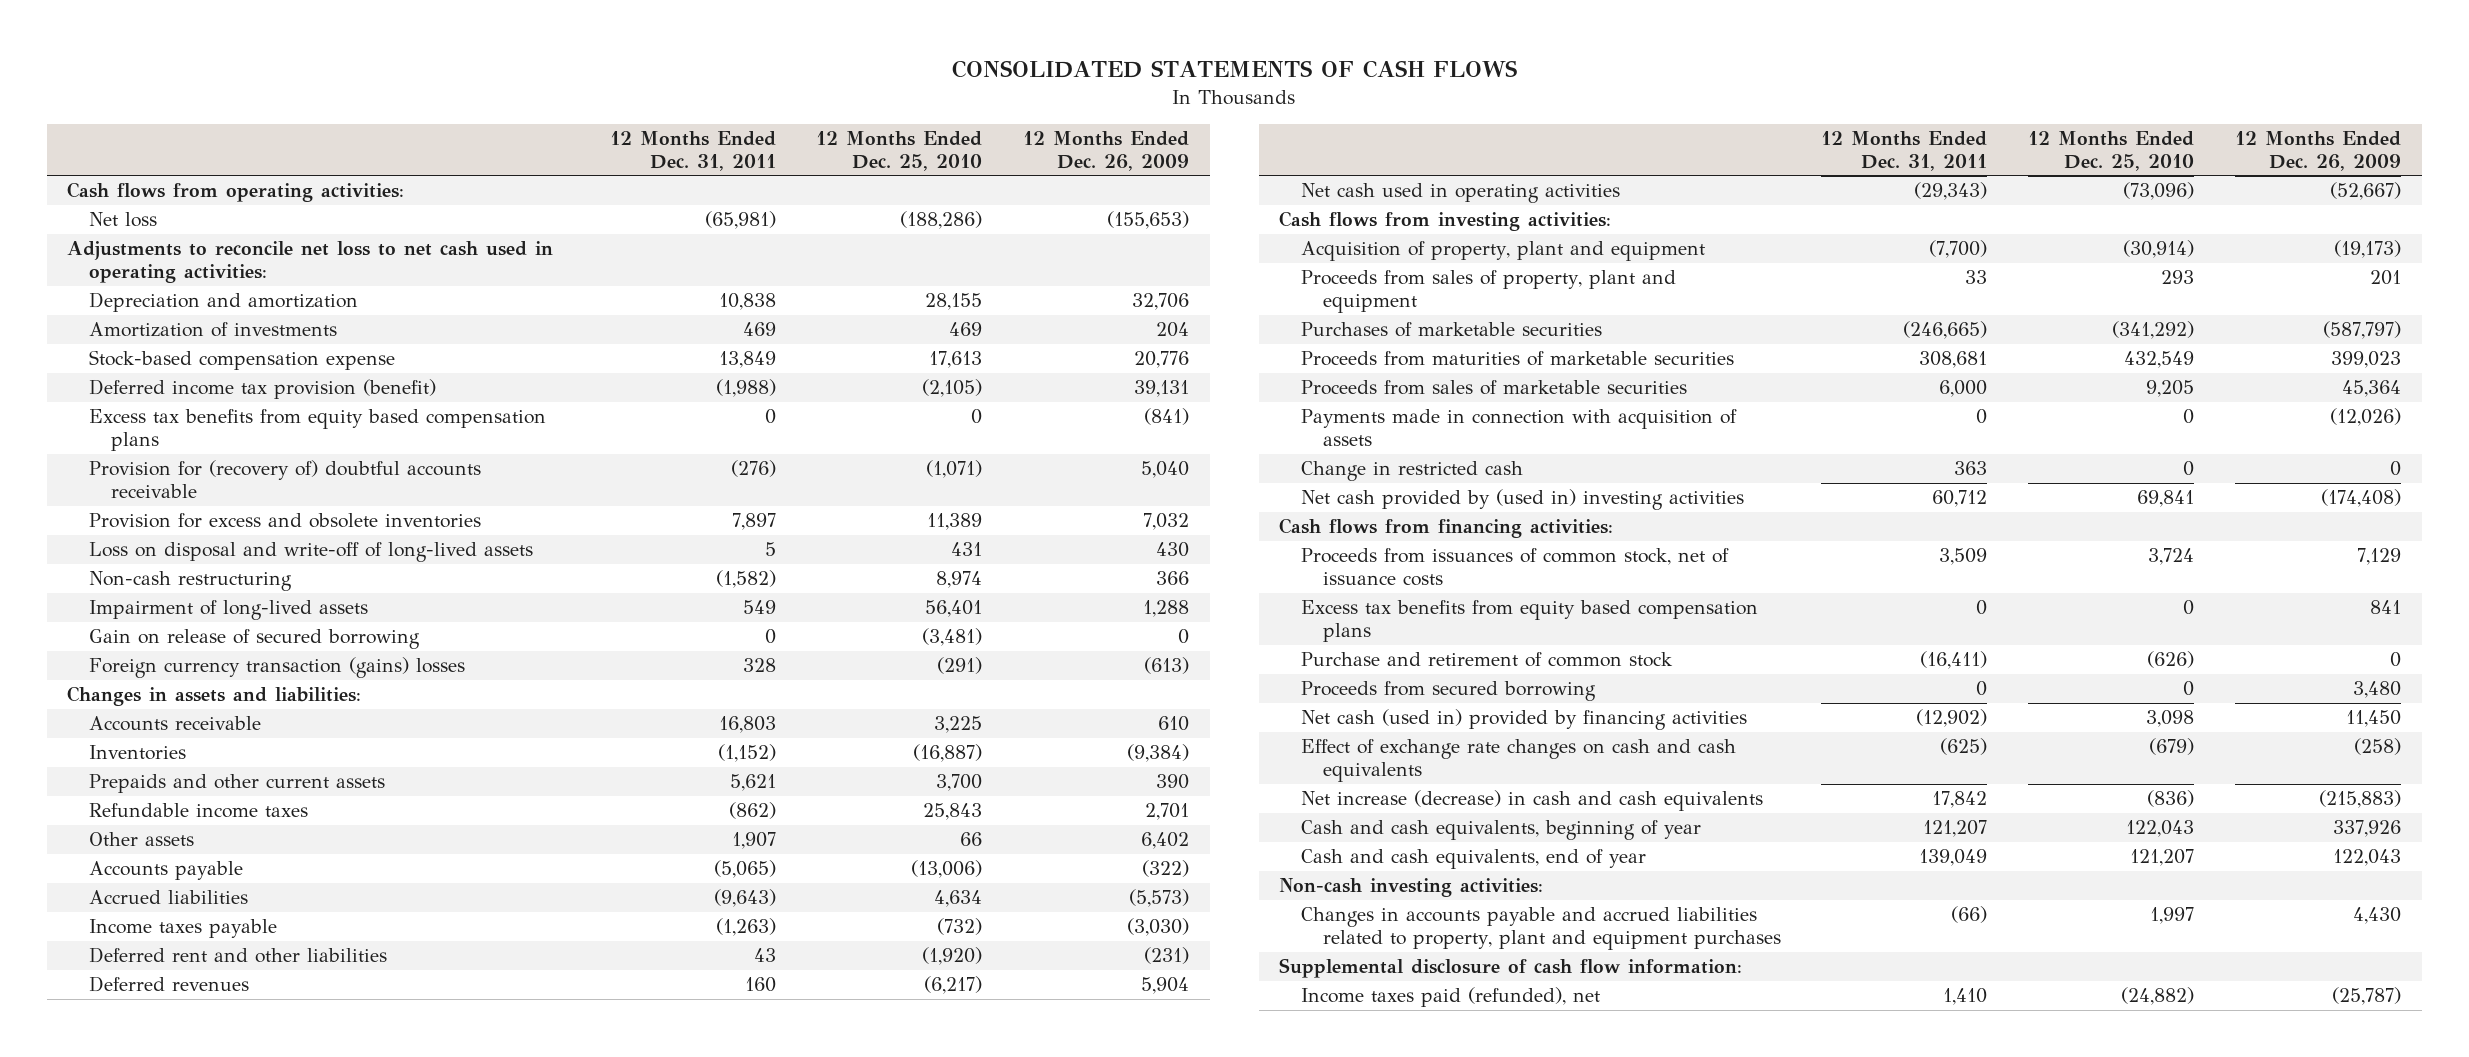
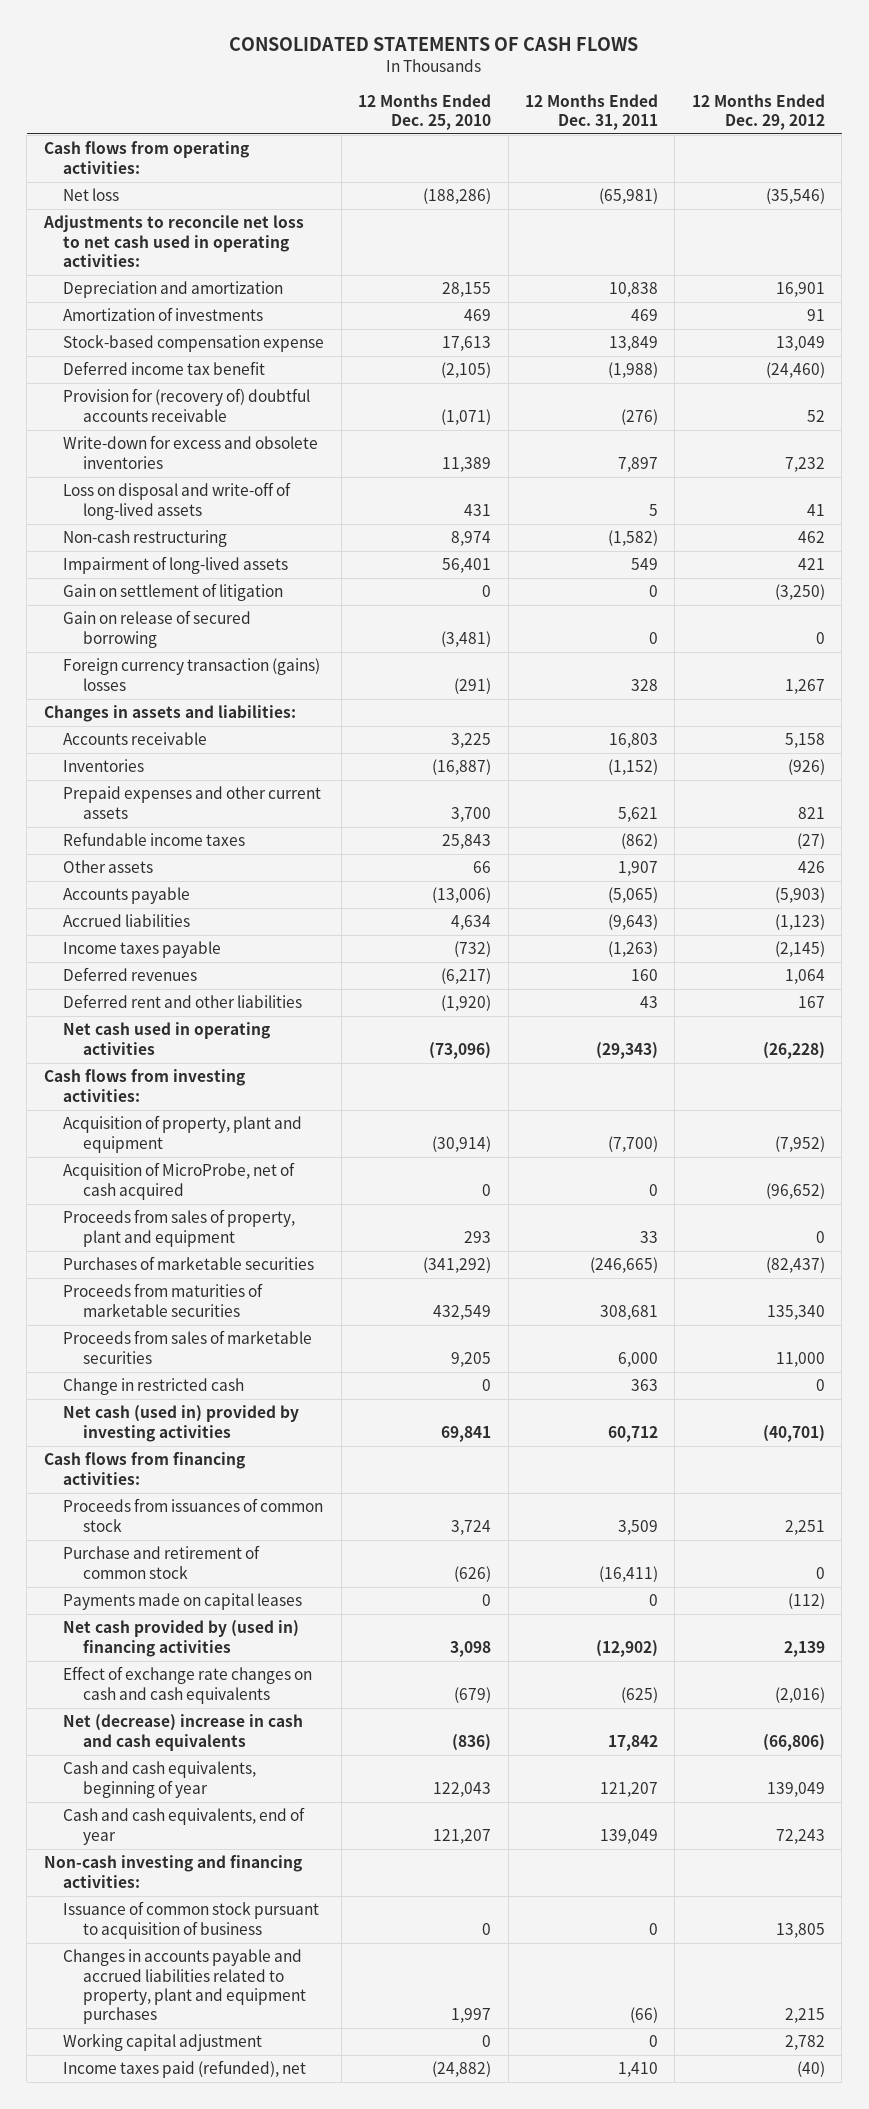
[1023,130,1190,171] 12 Months Ended Dec. 26, 2009 -> none
none -> [691,93,825,130] 12 Months Ended Dec. 29, 2012
[89,409,547,452] Excess tax benefits from equity based compensation plans -> none
[89,379,437,400] Deferred income tax provision (benefit) -> [63,361,266,376] Deferred income tax benefit
[89,513,482,529] Provision for excess and obsolete inventories -> [63,435,319,469] Write-down for excess and obsolete inventories
none -> [63,583,284,602] Gain on settlement of litigation
[89,774,386,794] Prepaids and other current assets -> [63,786,322,819] Prepaid expenses and other current assets
[89,947,388,964] Deferred rent and other liabilities -> [63,994,303,1009] Deferred rent and other liabilities
none -> [63,1162,296,1200] Acquisition of MicroProbe, net of cash acquired
[1300,409,1737,447] Payments made in connection with acquisition of assets -> none
[1300,489,1744,511] Net cash provided by (used in) investing activities -> [63,1405,300,1442] Net cash (used in) provided by investing activities
[1300,600,1758,643] Excess tax benefits from equity based compensation plans -> none
[1300,548,1729,587] Proceeds from issuances of common stock, net of issuance costs -> [63,1498,324,1532] Proceeds from issuances of common stock
[1300,681,1596,702] Proceeds from secured borrowing -> [63,1593,303,1611] Payments made on capital leases
[1300,709,1747,731] Net cash (used in) provided by financing activities -> [63,1620,300,1657] Net cash provided by (used in) financing activities
[1300,790,1763,812] Net increase (decrease) in cash and cash equivalents -> [63,1714,304,1751] Net (decrease) increase in cash and cash equivalents
[1279,878,1544,898] Non-cash investing activities: -> [43,1855,302,1888] Non-cash investing and financing activities:
none -> [63,1901,320,1939] Issuance of common stock pursuant to acquisition of business
[1279,958,1743,979] Supplemental disclosure of cash flow information: -> none
none -> [63,2034,263,2052] Working capital adjustment

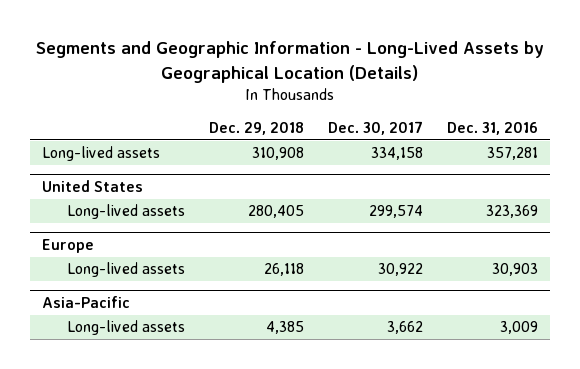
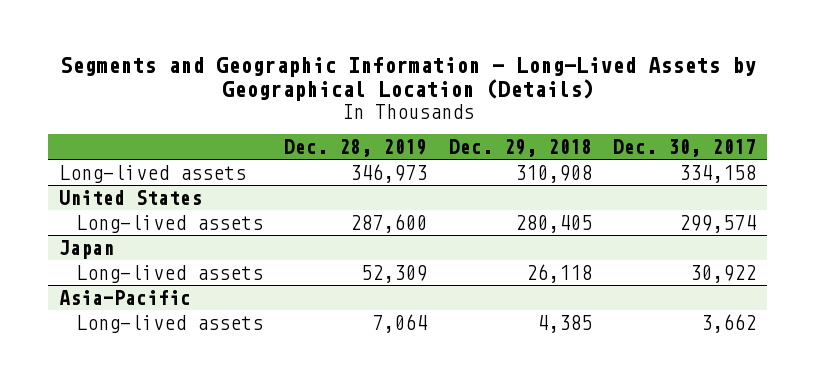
[446,122,538,136] Dec. 31, 2016 -> none
none -> [284,139,428,158] Dec. 28, 2019
[41,238,94,253] Europe -> [59,239,115,259] Japan

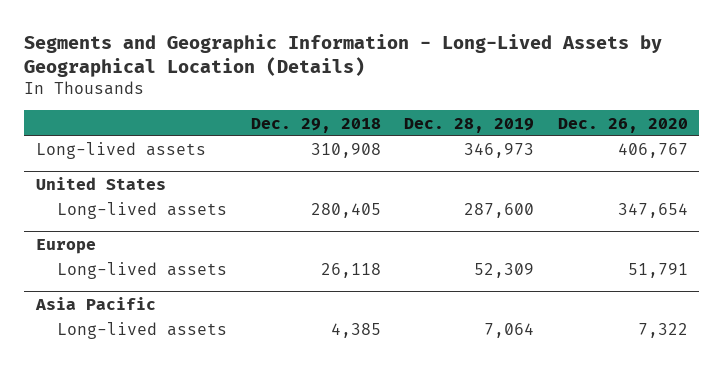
[613,139,757,158] Dec. 30, 2017 -> none
none -> [557,117,688,133] Dec. 26, 2020
[59,239,115,259] Japan -> [35,238,96,254] Europe
[59,289,192,305] Asia-Pacific -> [34,296,156,310] Asia Pacific

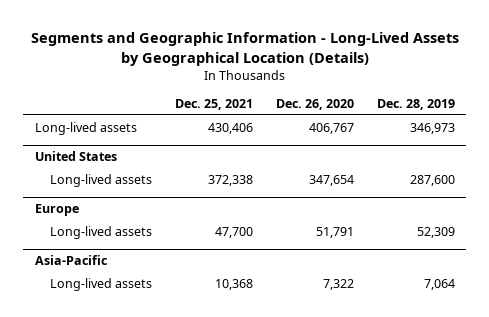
[250,117,381,133] Dec. 29, 2018 -> none
none -> [174,99,253,111] Dec. 25, 2021
[34,296,156,310] Asia Pacific -> [34,255,108,266] Asia-Pacific

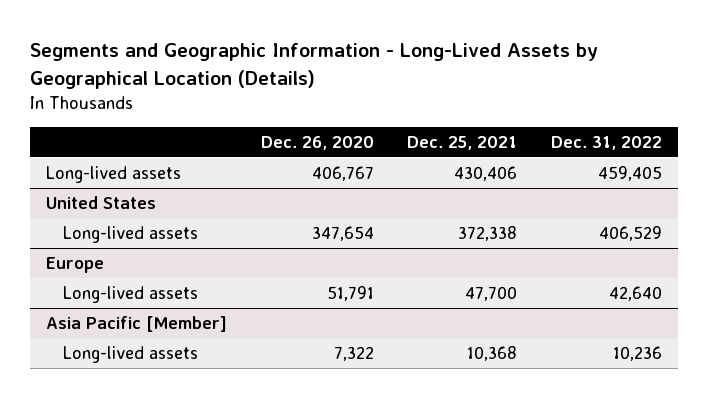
[376,99,455,111] Dec. 28, 2019 -> none
none -> [550,136,662,151] Dec. 31, 2022
[34,255,108,266] Asia-Pacific -> [46,315,228,332] Asia Pacific [Member]

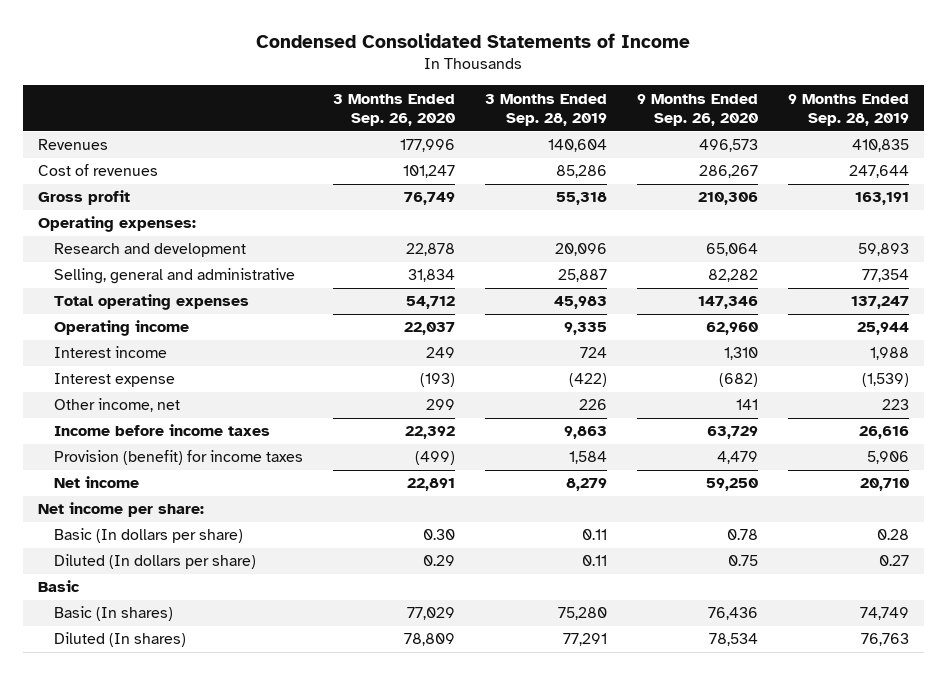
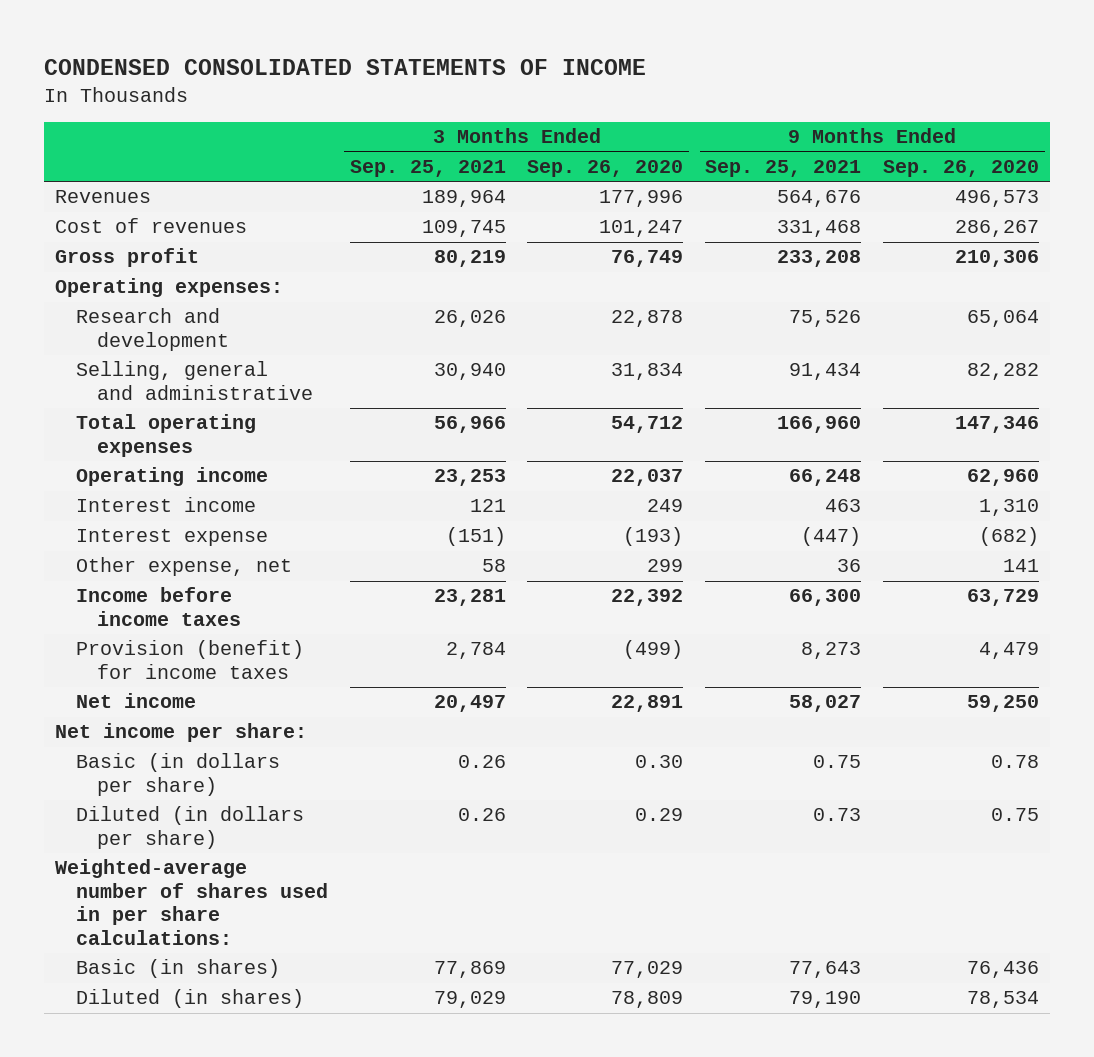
[256,32,691,48] Condensed Consolidated Statements of Income -> [43,58,646,75] CONDENSED CONSOLIDATED STATEMENTS OF INCOME
[485,93,608,127] 3 Months Ended Sep. 28, 2019 -> none
[788,93,910,127] 9 Months Ended Sep. 28, 2019 -> none
none -> [349,160,506,178] Sep. 25, 2021
none -> [705,160,862,178] Sep. 25, 2021
[54,398,181,413] Other income, net -> [75,557,292,577] Other expense, net
[54,528,244,544] Basic (In dollars per share) -> [75,753,280,796] Basic (in dollars per share)
[54,554,257,570] Diluted (In dollars per share) -> [75,806,304,849] Diluted (in dollars per share)
[37,580,80,593] Basic -> [54,859,328,945] Weighted-average number of shares used in per share calculations:
[54,606,174,622] Basic (In shares) -> [75,959,280,979] Basic (in shares)
[54,632,187,648] Diluted (In shares) -> [75,989,304,1009] Diluted (in shares)

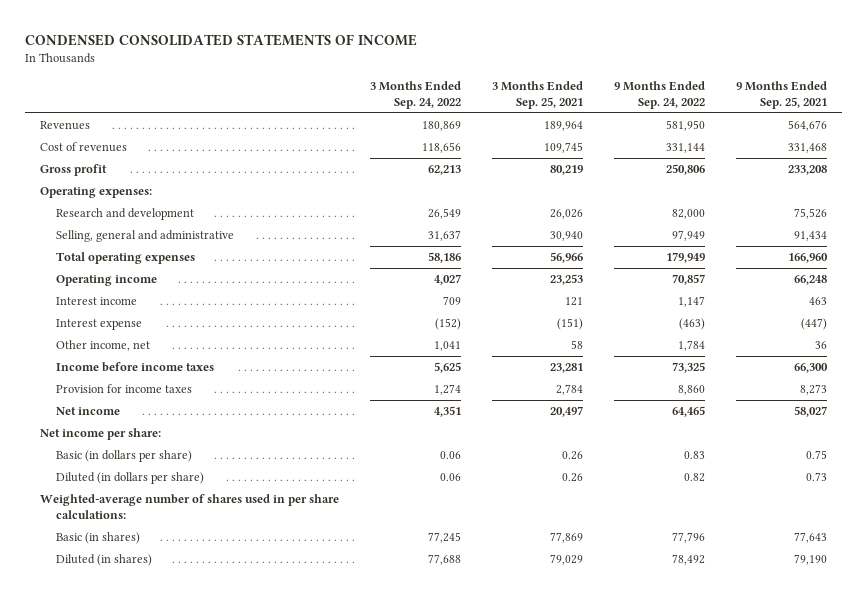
[527,160,684,178] Sep. 26, 2020 -> none
[883,160,1040,178] Sep. 26, 2020 -> none
none -> [370,80,462,109] 3 Months Ended Sep. 24, 2022
none -> [614,80,706,109] 9 Months Ended Sep. 24, 2022
[75,557,292,577] Other expense, net -> [56,340,151,352] Other income, net
[75,640,304,679] Provision (benefit) for income taxes -> [56,384,193,394] Provision for income taxes

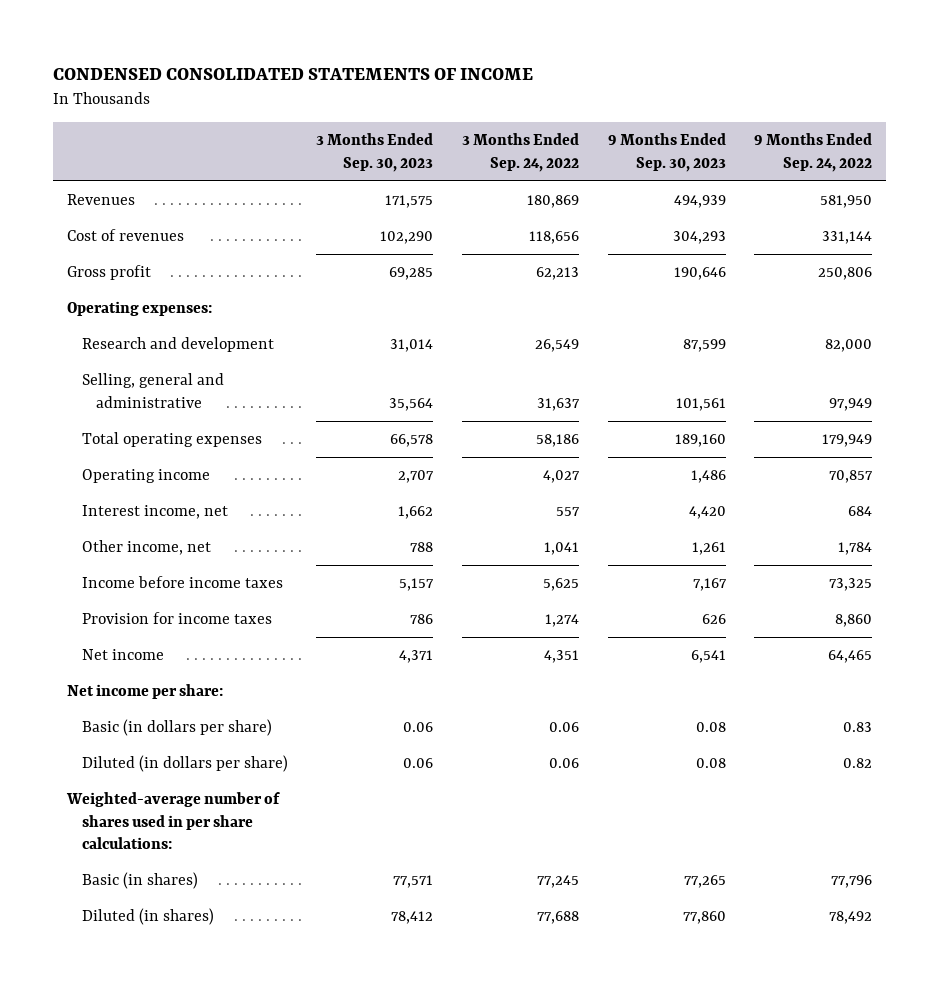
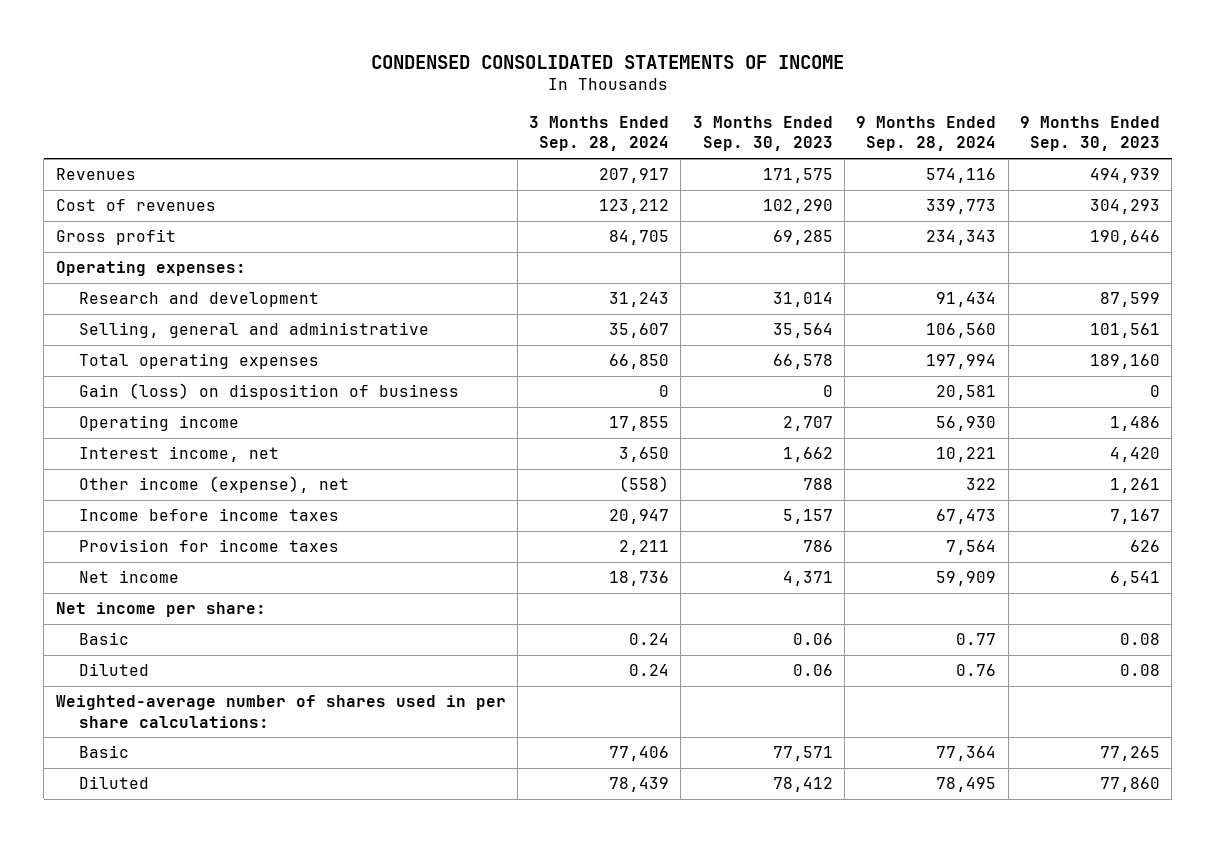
[461,133,579,173] 3 Months Ended Sep. 24, 2022 -> none
[754,133,873,173] 9 Months Ended Sep. 24, 2022 -> none
none -> [529,115,670,152] 3 Months Ended Sep. 28, 2024
none -> [856,115,997,152] 9 Months Ended Sep. 28, 2024
none -> [78,383,459,401] Gain (loss) on disposition of business
[81,540,211,556] Other income, net -> [78,476,349,494] Other income (expense), net
[81,719,272,737] Basic (in dollars per share) -> [78,632,129,646] Basic
[81,755,288,773] Diluted (in dollars per share) -> [78,663,149,677] Diluted
[81,872,198,890] Basic (in shares) -> [78,745,129,759] Basic
[81,908,214,926] Diluted (in shares) -> [78,776,149,790] Diluted

